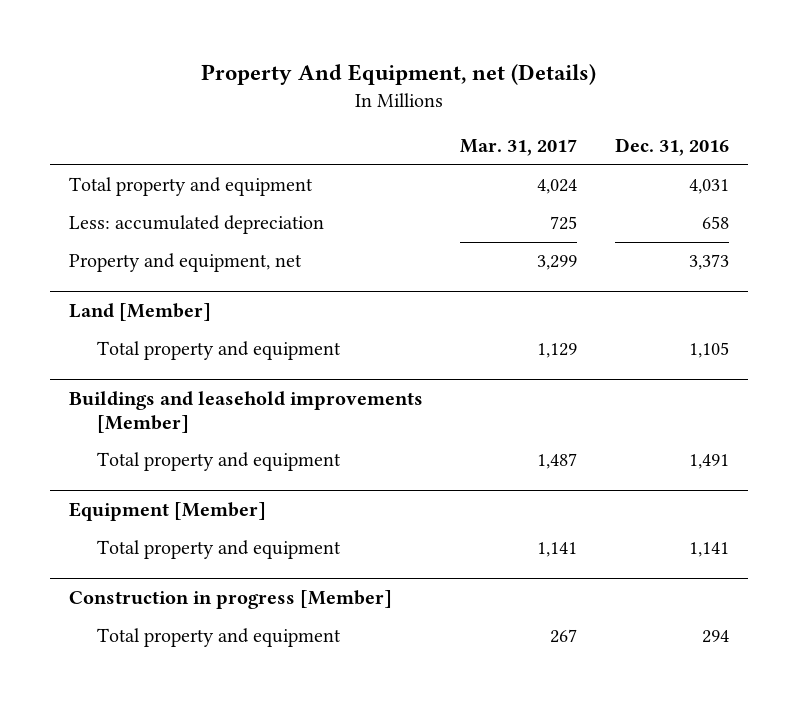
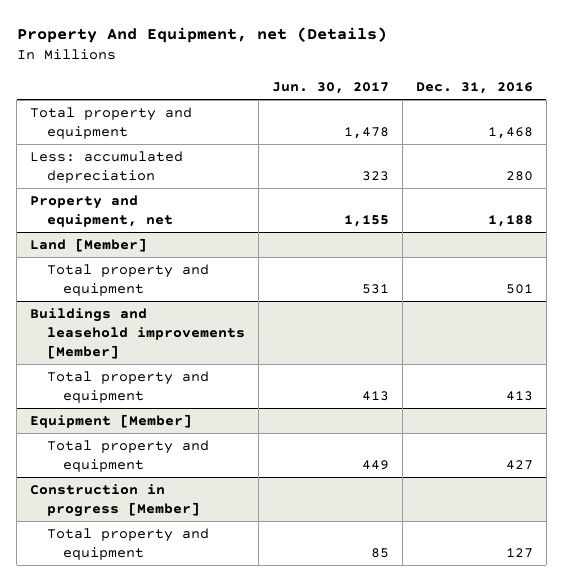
[460,139,578,157] Mar. 31, 2017 -> none
none -> [271,82,389,95] Jun. 30, 2017
[689,179,730,195] 4,031 -> [487,126,533,139] 1,468
[702,216,730,230] 658 -> [505,170,533,181] 280
[689,254,730,271] 3,373 -> [487,214,533,227] 1,188
[689,342,730,359] 1,105 -> [505,283,533,294] 501
[689,454,730,470] 1,491 -> [505,390,533,401] 413
[689,542,730,558] 1,141 -> [505,459,533,470] 427
[702,630,730,644] 294 -> [505,547,533,558] 127

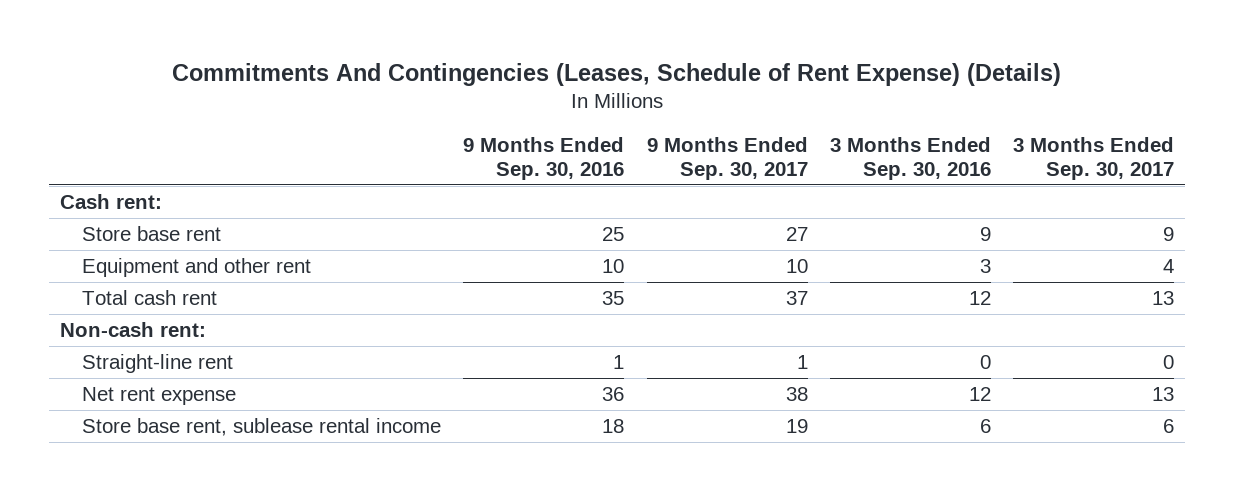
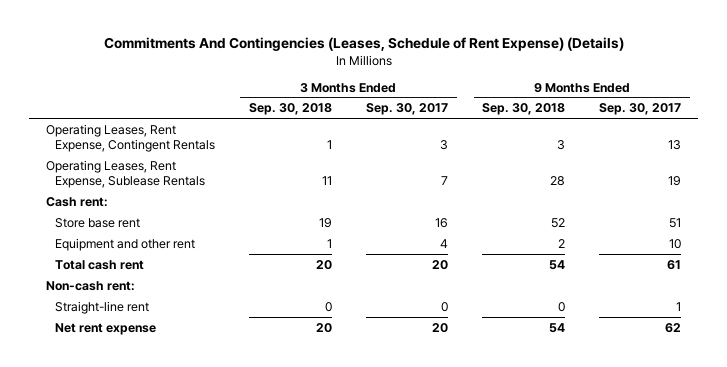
[463,136,625,180] 9 Months Ended Sep. 30, 2016 -> none
[830,136,992,180] 3 Months Ended Sep. 30, 2016 -> none
none -> [248,103,332,116] Sep. 30, 2018
none -> [482,103,566,116] Sep. 30, 2018
none -> [45,123,215,152] Operating Leases, Rent Expense, Contingent Rentals
none -> [45,159,205,188] Operating Leases, Rent Expense, Sublease Rentals
[785,227,808,242] 27 -> [669,217,682,228] 51
[1163,227,1175,242] 9 -> [435,217,449,228] 16
[785,291,808,306] 37 -> [667,259,682,270] 61
[1152,291,1175,306] 13 -> [432,259,449,270] 20
[82,418,442,437] Store base rent, sublease rental income -> none
[785,387,808,402] 38 -> [665,322,682,333] 62
[1152,387,1175,402] 13 -> [432,322,449,333] 20

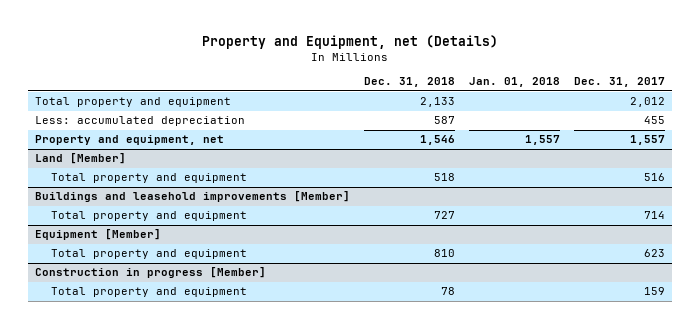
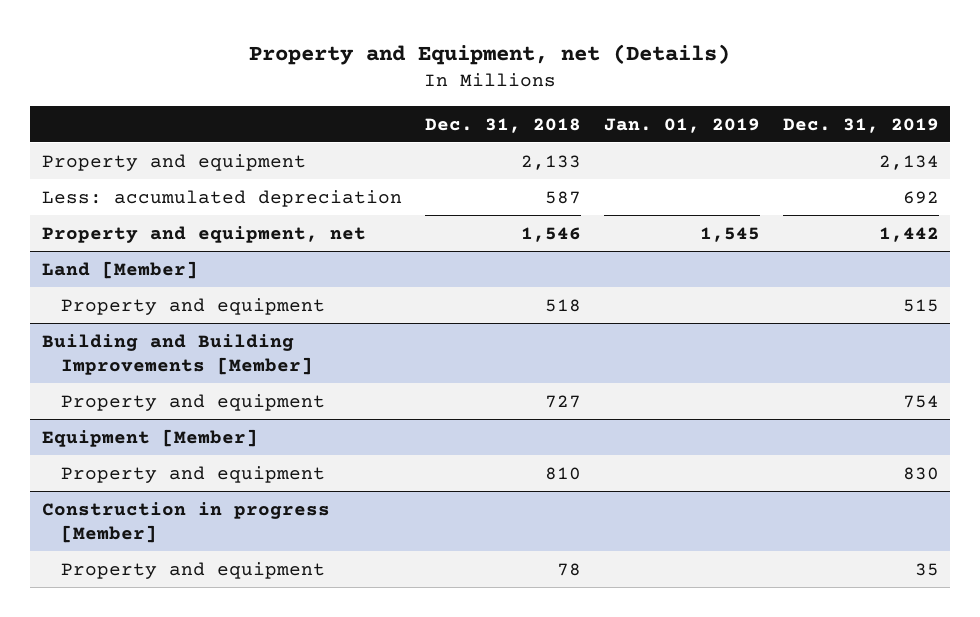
[469,77,561,88] Jan. 01, 2018 -> none
[574,77,666,88] Dec. 31, 2017 -> none
none -> [603,117,760,133] Jan. 01, 2019
none -> [782,117,939,133] Dec. 31, 2019
[35,97,232,108] Total property and equipment -> [41,153,306,171] Property and equipment
[50,173,247,184] Total property and equipment -> [61,297,326,315] Property and equipment
[35,191,351,203] Buildings and leasehold improvements [Member] -> [41,333,314,375] Building and Building Improvements [Member]
[50,211,247,222] Total property and equipment -> [61,393,326,411] Property and equipment
[50,249,247,260] Total property and equipment -> [61,465,326,483] Property and equipment
[50,287,247,298] Total property and equipment -> [61,561,326,579] Property and equipment

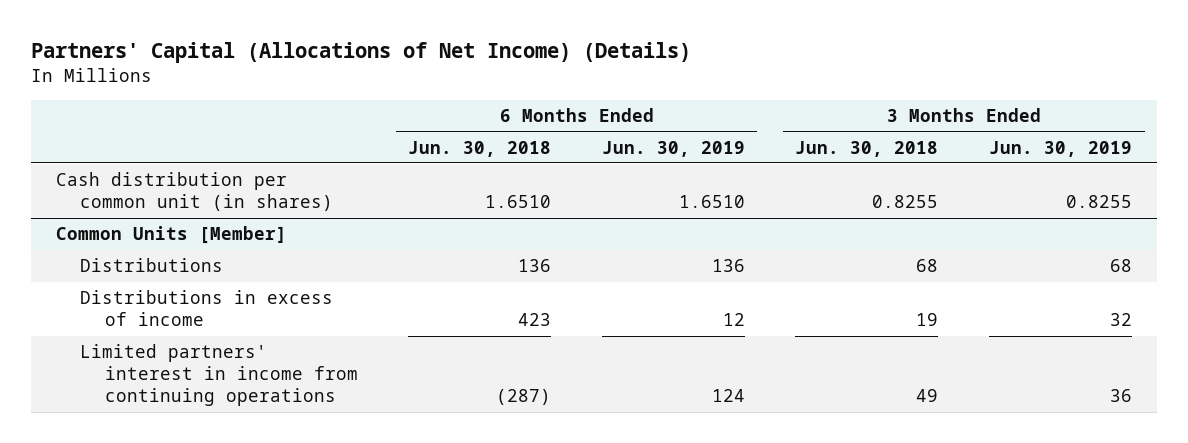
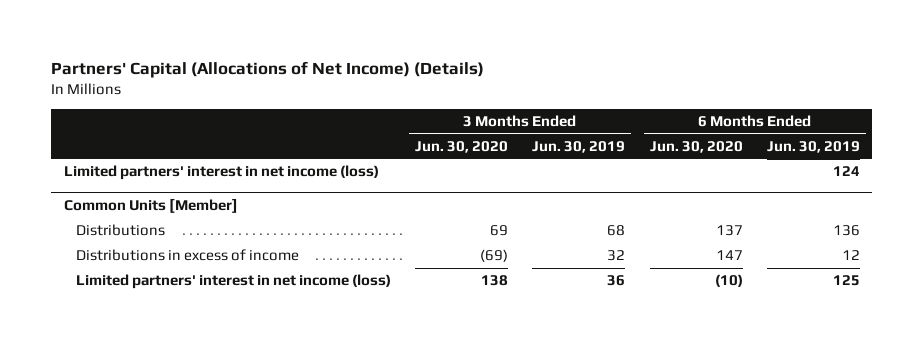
[408,140,552,157] Jun. 30, 2018 -> none
[795,140,939,157] Jun. 30, 2018 -> none
none -> [415,140,509,153] Jun. 30, 2020
none -> [649,140,743,153] Jun. 30, 2020
[55,172,334,212] Cash distribution per common unit (in shares) -> none
none -> [63,165,379,181] Limited partners' interest in net income (loss)
[80,344,358,407] Limited partners' interest in income from continuing operations -> [75,274,391,290] Limited partners' interest in net income (loss)
[711,389,745,403] 124 -> [832,275,860,287] 125

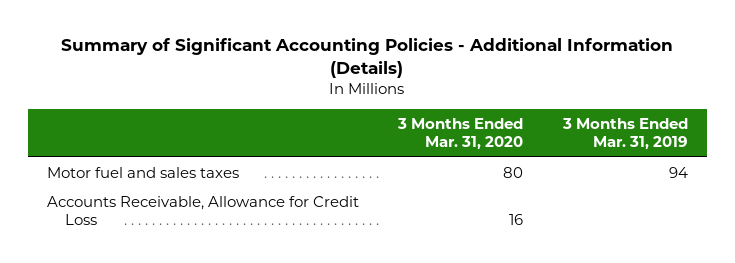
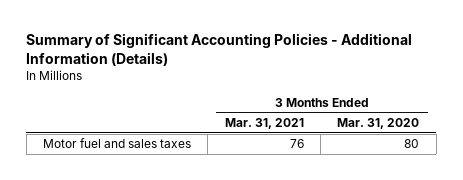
[561,117,688,151] 3 Months Ended Mar. 31, 2019 -> none
none -> [224,117,304,129] Mar. 31, 2021
[47,195,360,226] Accounts Receivable, Allowance for Credit Loss -> none

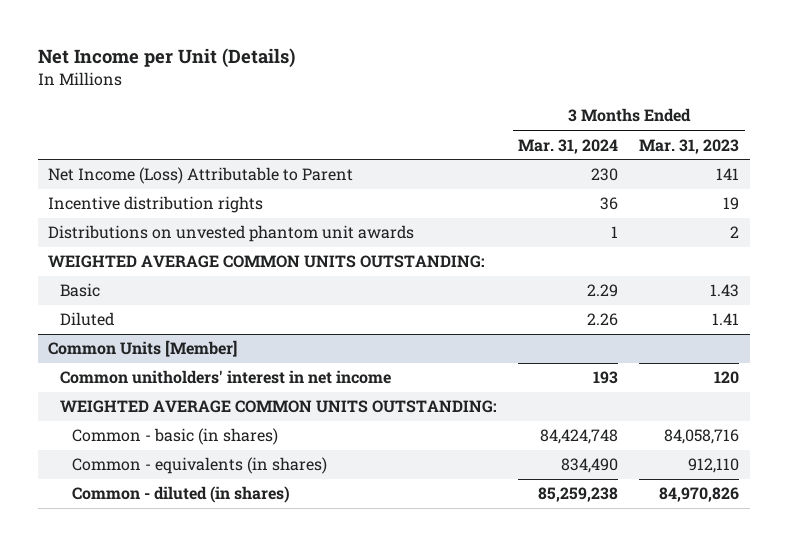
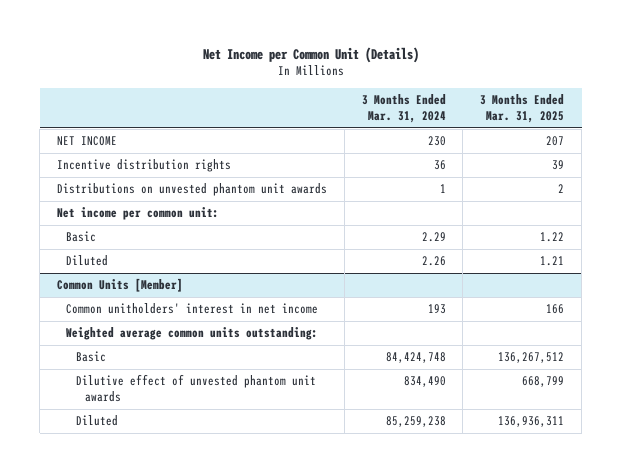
[37,47,295,68] Net Income per Unit (Details) -> [202,46,419,63] Net Income per Common Unit (Details)
[639,138,740,154] Mar. 31, 2023 -> none
none -> [480,94,565,123] 3 Months Ended Mar. 31, 2025
[48,167,354,185] Net Income (Loss) Attributable to Parent -> none
none -> [56,136,117,147] NET INCOME
[48,255,486,269] WEIGHTED AVERAGE COMMON UNITS OUTSTANDING: -> none
none -> [56,207,219,221] Net income per common unit:
[60,400,498,414] WEIGHTED AVERAGE COMMON UNITS OUTSTANDING: -> [66,327,319,341] Weighted average common units outstanding:
[71,428,278,446] Common - basic (in shares) -> [75,351,106,363] Basic
[71,457,327,475] Common - equivalents (in shares) -> [75,374,316,403] Dilutive effect of unvested phantom unit awards
[71,486,290,504] Common - diluted (in shares) -> [75,415,118,427] Diluted

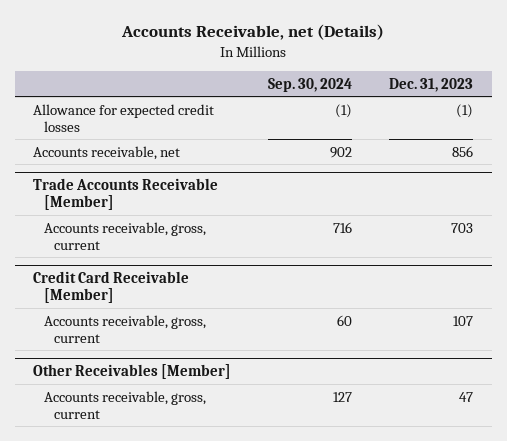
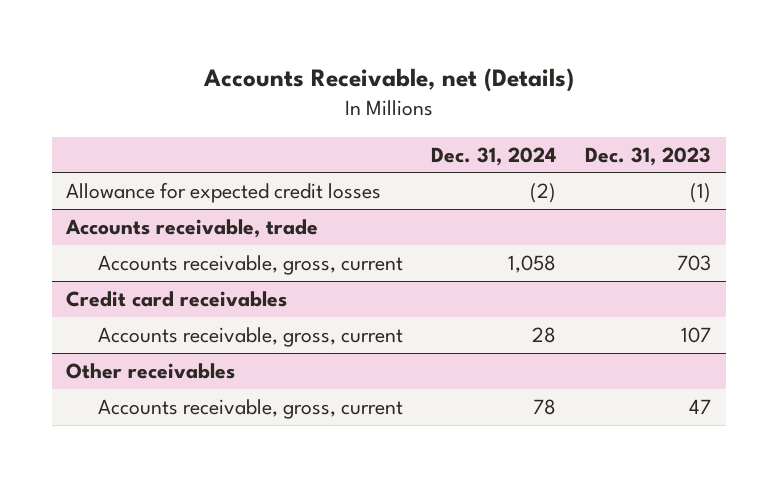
[268,77,353,92] Sep. 30, 2024 -> none
none -> [431,146,557,166] Dec. 31, 2024
[33,145,181,160] Accounts receivable, net -> none
[33,178,219,211] Trade Accounts Receivable [Member] -> [65,218,319,238] Accounts receivable, trade
[33,271,190,304] Credit Card Receivable [Member] -> [66,290,288,307] Credit card receivables
[33,364,232,380] Other Receivables [Member] -> [66,362,236,379] Other receivables

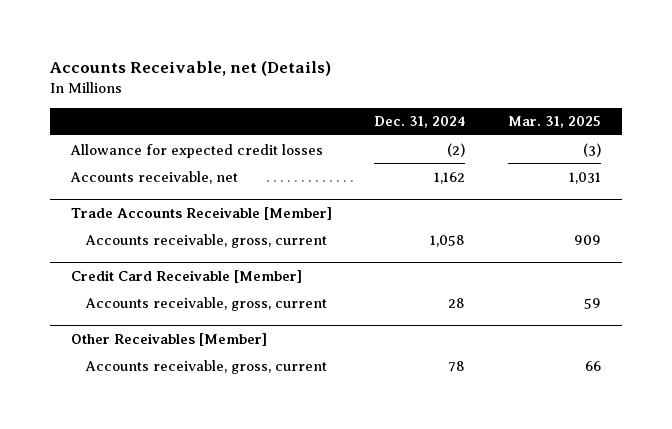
[585,146,712,166] Dec. 31, 2023 -> none
none -> [507,116,601,129] Mar. 31, 2025
none -> [70,170,239,184] Accounts receivable, net
[65,218,319,238] Accounts receivable, trade -> [71,206,333,220] Trade Accounts Receivable [Member]
[66,290,288,307] Credit card receivables -> [71,269,303,283] Credit Card Receivable [Member]
[66,362,236,379] Other receivables -> [71,332,268,346] Other Receivables [Member]

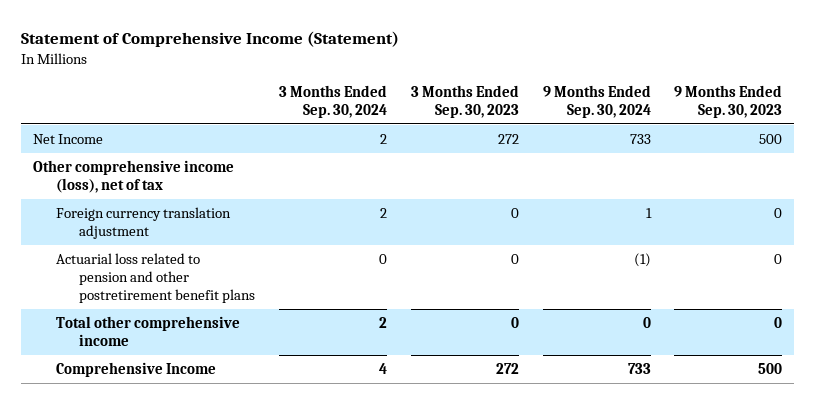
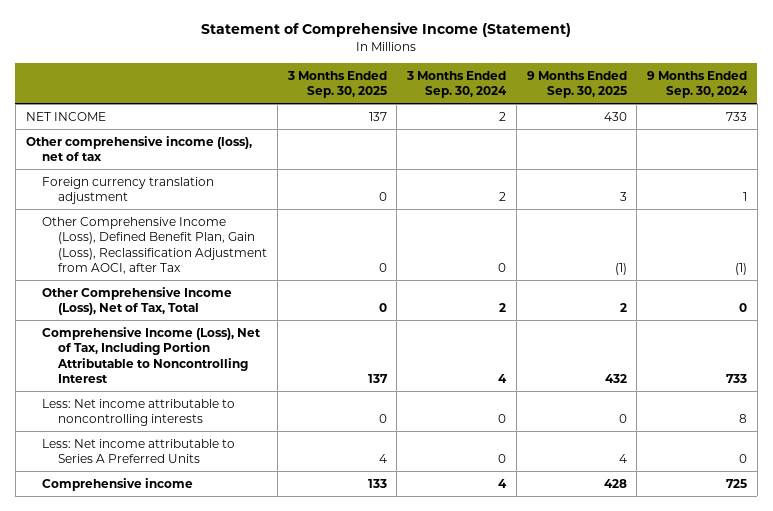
[410,85,519,119] 3 Months Ended Sep. 30, 2023 -> none
[674,85,783,119] 9 Months Ended Sep. 30, 2023 -> none
none -> [286,70,387,99] 3 Months Ended Sep. 30, 2025
none -> [526,70,627,99] 9 Months Ended Sep. 30, 2025
[32,133,103,144] Net Income -> [25,111,106,121] NET INCOME
[56,252,256,303] Actuarial loss related to pension and other postretirement benefit plans -> [41,216,268,275] Other Comprehensive Income (Loss), Defined Benefit Plan, Gain (Loss), Reclassification Adjustment from AOCI, after Tax
[56,315,241,346] Total other comprehensive income -> [41,286,232,316] Other Comprehensive Income (Loss), Net of Tax, Total
none -> [41,326,261,384] Comprehensive Income (Loss), Net of Tax, Including Portion Attributable to Noncontrolling Interest
none -> [41,398,235,427] Less: Net income attributable to noncontrolling interests
none -> [41,438,235,464] Less: Net income attributable to Series A Preferred Units
[56,361,217,377] Comprehensive Income -> [41,477,193,491] Comprehensive income
[627,362,651,374] 733 -> [725,478,747,488] 725

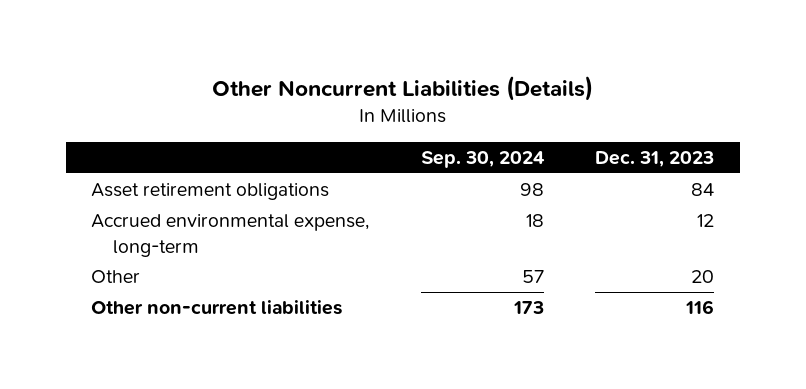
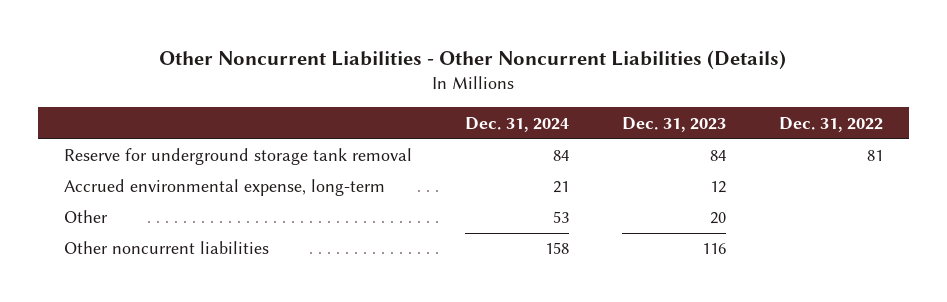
[211,76,593,102] Other Noncurrent Liabilities (Details) -> [159,50,787,71] Other Noncurrent Liabilities - Other Noncurrent Liabilities (Details)
[420,151,545,169] Sep. 30, 2024 -> none
none -> [465,116,570,132] Dec. 31, 2024
none -> [778,116,883,132] Dec. 31, 2022
[91,183,330,201] Asset retirement obligations -> [64,148,413,166] Reserve for underground storage tank removal
[91,300,343,316] Other non-current liabilities -> [64,241,270,255] Other noncurrent liabilities

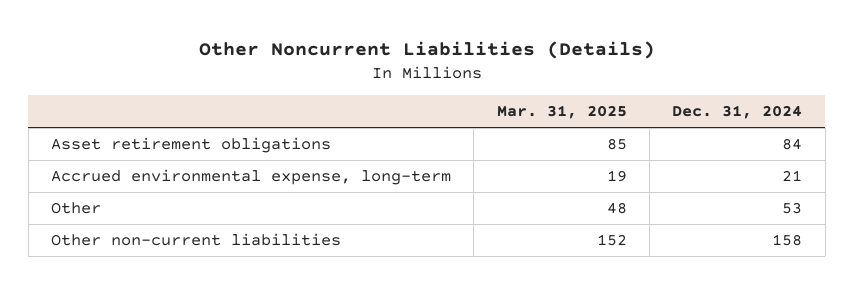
[159,50,787,71] Other Noncurrent Liabilities - Other Noncurrent Liabilities (Details) -> [198,40,655,59] Other Noncurrent Liabilities (Details)
[621,116,726,132] Dec. 31, 2023 -> none
[778,116,883,132] Dec. 31, 2022 -> none
none -> [496,105,627,120] Mar. 31, 2025
[64,148,413,166] Reserve for underground storage tank removal -> [50,137,331,154] Asset retirement obligations
[64,241,270,255] Other noncurrent liabilities -> [50,233,341,247] Other non-current liabilities

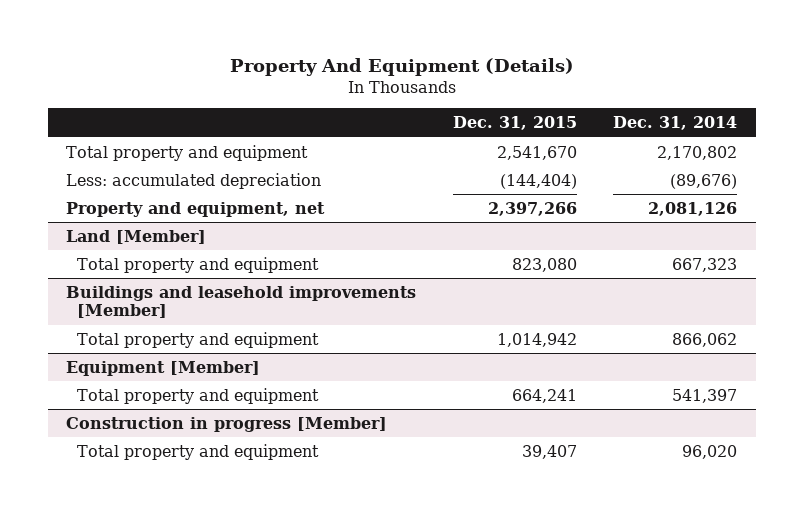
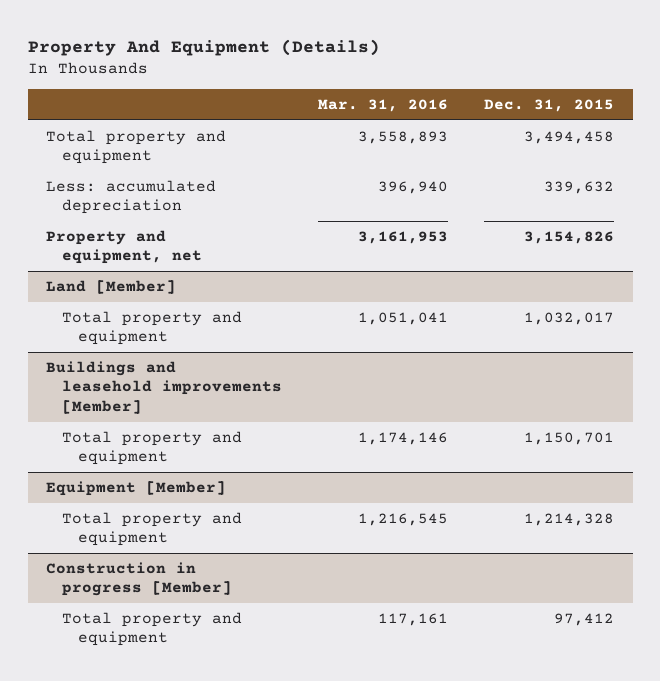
[613,116,738,131] Dec. 31, 2014 -> none
none -> [318,99,449,113] Mar. 31, 2016
[496,145,577,160] 2,541,670 -> [524,130,615,144] 3,494,458
[499,173,577,189] (144,404) -> [544,180,615,194] 339,632
[487,201,577,216] 2,397,266 -> [524,230,615,244] 3,154,826
[511,257,577,272] 823,080 -> [524,311,615,325] 1,032,017
[496,332,577,347] 1,014,942 -> [524,431,615,445] 1,150,701
[511,388,577,403] 664,241 -> [524,512,615,526] 1,214,328
[521,444,577,459] 39,407 -> [554,612,615,626] 97,412

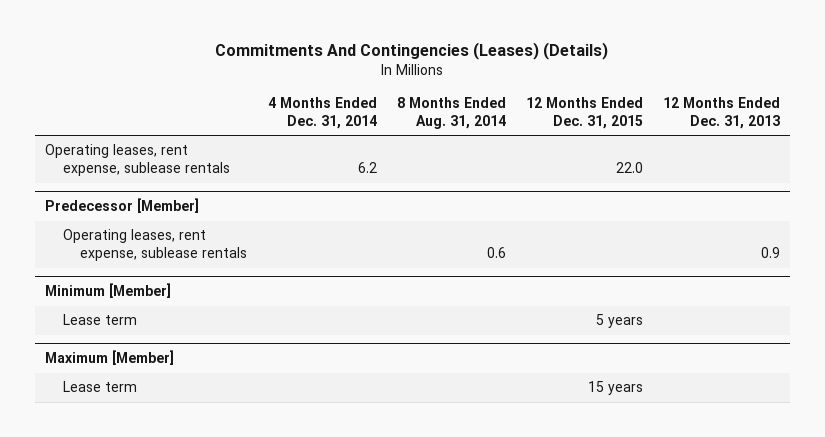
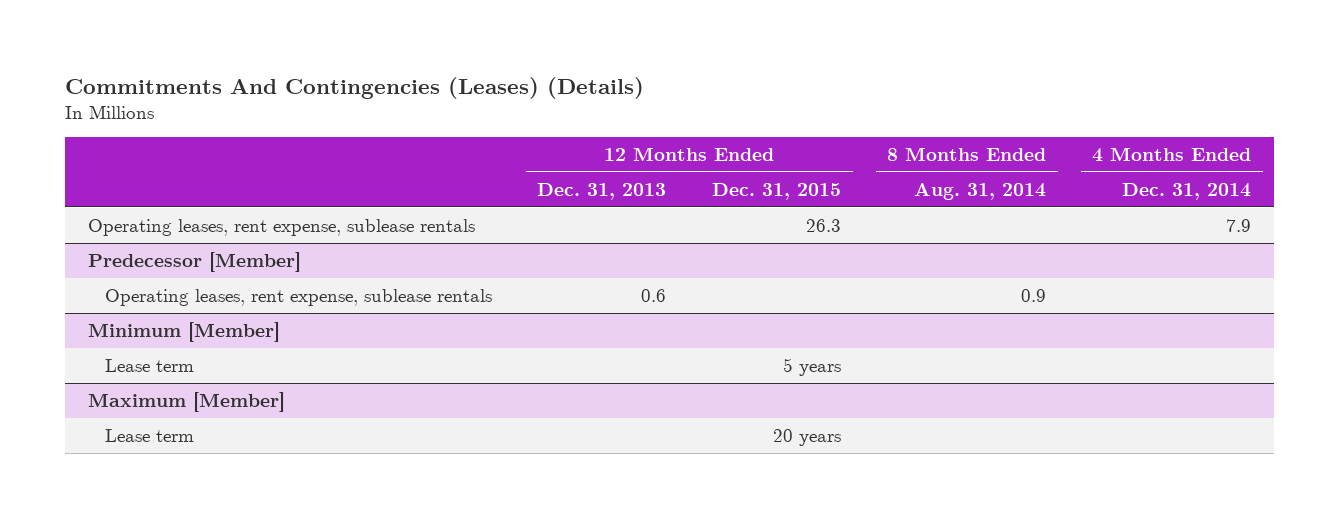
[357,162,377,174] 6.2 -> [1226,218,1252,232] 7.9
[615,162,643,174] 22.0 -> [806,218,842,232] 26.3
[486,247,506,259] 0.6 -> [1021,288,1047,302] 0.9
[760,247,780,259] 0.9 -> [641,288,667,302] 0.6
[587,381,643,396] 15 years -> [773,428,842,446] 20 years

